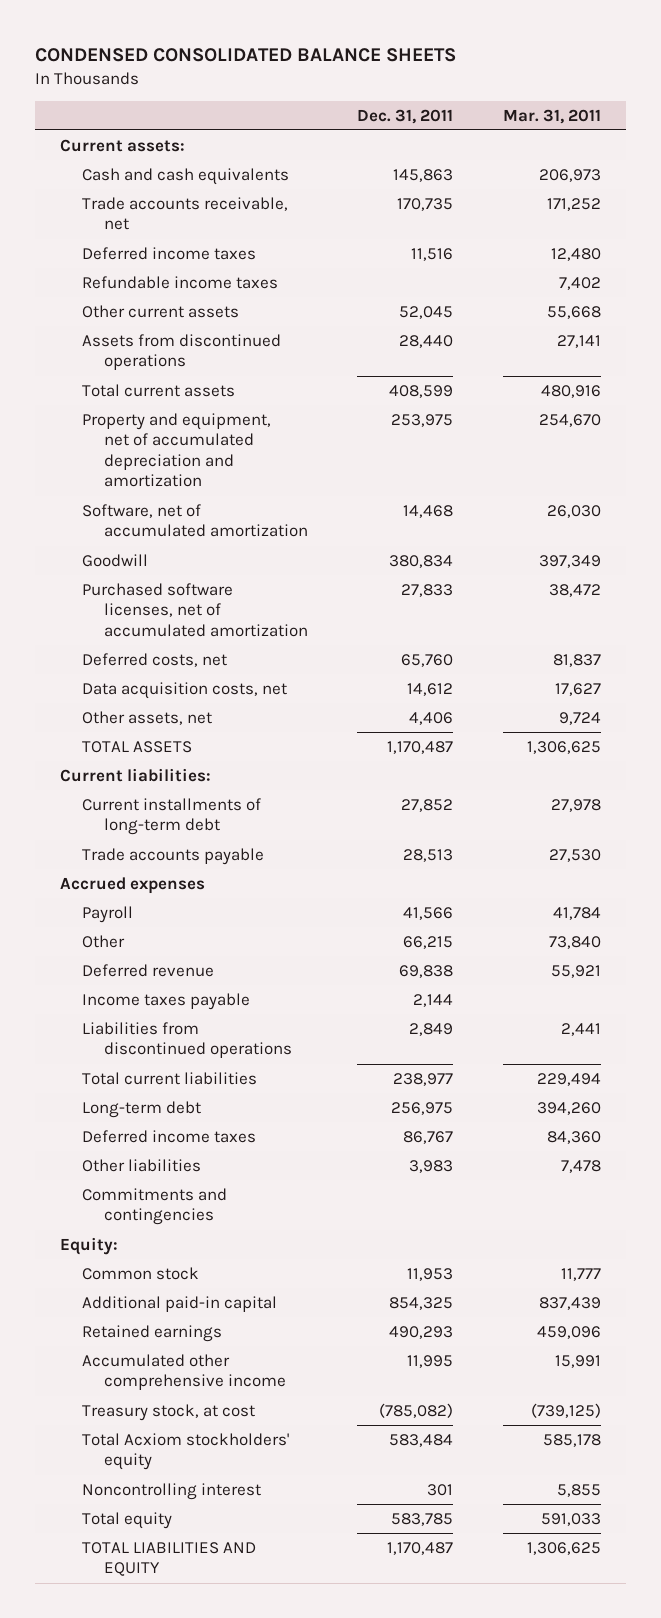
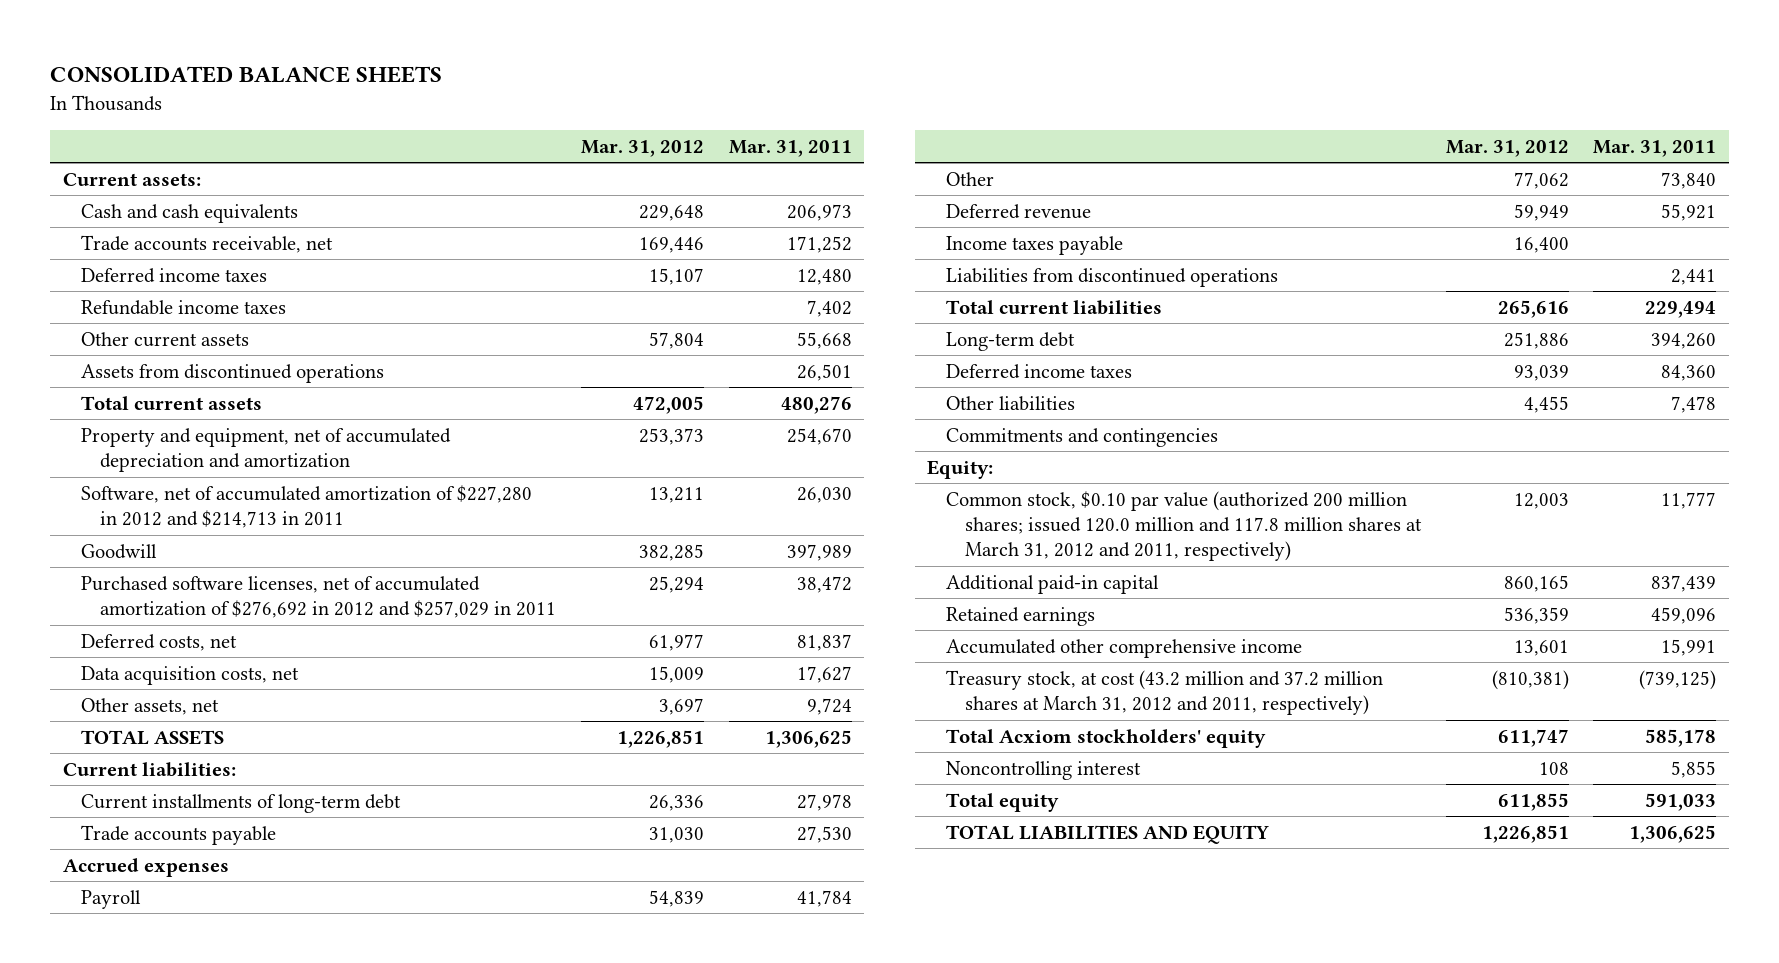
[34,47,456,62] CONDENSED CONSOLIDATED BALANCE SHEETS -> [50,66,443,84] CONSOLIDATED BALANCE SHEETS
[357,108,454,124] Dec. 31, 2011 -> none
none -> [580,139,704,157] Mar. 31, 2012
[557,334,602,348] 27,141 -> [796,363,852,381] 26,501
[541,384,602,398] 480,916 -> [780,395,852,414] 480,276
[81,503,308,538] Software, net of accumulated amortization -> [81,484,533,529] Software, net of accumulated amortization of $227,280 in 2012 and $214,713 in 2011
[539,554,602,568] 397,349 -> [786,543,852,561] 397,989
[81,582,308,637] Purchased software licenses, net of accumulated amortization -> [81,575,557,619] Purchased software licenses, net of accumulated amortization of $276,692 in 2012 and $257,029 in 2011
[81,1266,199,1280] Common stock -> [946,490,1422,562] Common stock, $0.10 par value (authorized 200 million shares; issued 120.0 million and 117.8 million shares at March 31, 2012 and 2011, respectively)
[81,1403,255,1421] Treasury stock, at cost -> [946,669,1384,716] Treasury stock, at cost (43.2 million and 37.2 million shares at March 31, 2012 and 2011, respectively)

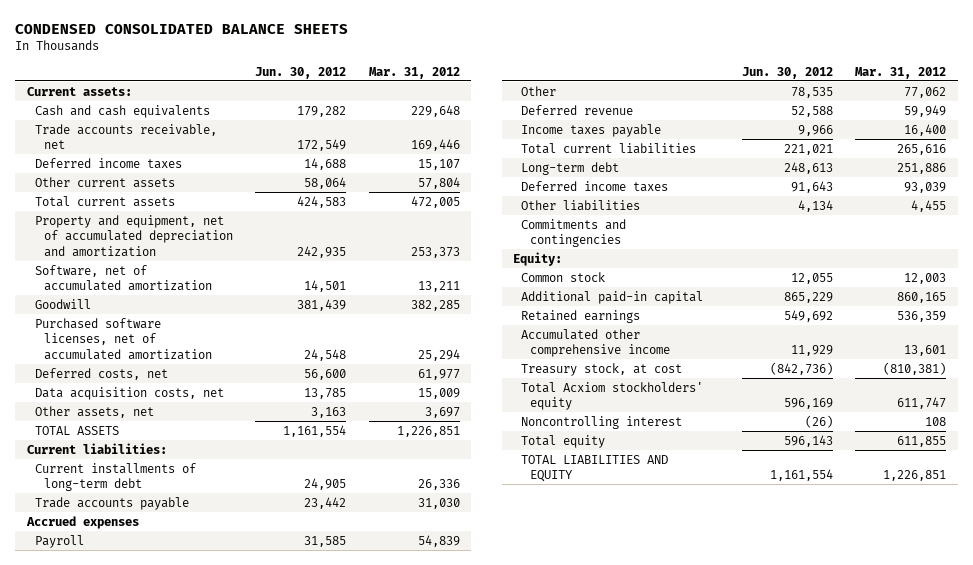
[50,66,443,84] CONSOLIDATED BALANCE SHEETS -> [15,23,349,34] CONDENSED CONSOLIDATED BALANCE SHEETS
[728,139,852,157] Mar. 31, 2011 -> none
none -> [255,66,347,79] Jun. 30, 2012
[81,299,287,315] Refundable income taxes -> none
[81,363,385,383] Assets from discontinued operations -> none
[81,484,533,529] Software, net of accumulated amortization of $227,280 in 2012 and $214,713 in 2011 -> [35,264,212,292] Software, net of accumulated amortization
[81,575,557,619] Purchased software licenses, net of accumulated amortization of $276,692 in 2012 and $257,029 in 2011 -> [35,317,212,360] Purchased software licenses, net of accumulated amortization
[946,267,1279,287] Liabilities from discontinued operations -> none
[946,490,1422,562] Common stock, $0.10 par value (authorized 200 million shares; issued 120.0 million and 117.8 million shares at March 31, 2012 and 2011, respectively) -> [521,271,606,282] Common stock
[946,669,1384,716] Treasury stock, at cost (43.2 million and 37.2 million shares at March 31, 2012 and 2011, respectively) -> [521,362,683,376] Treasury stock, at cost

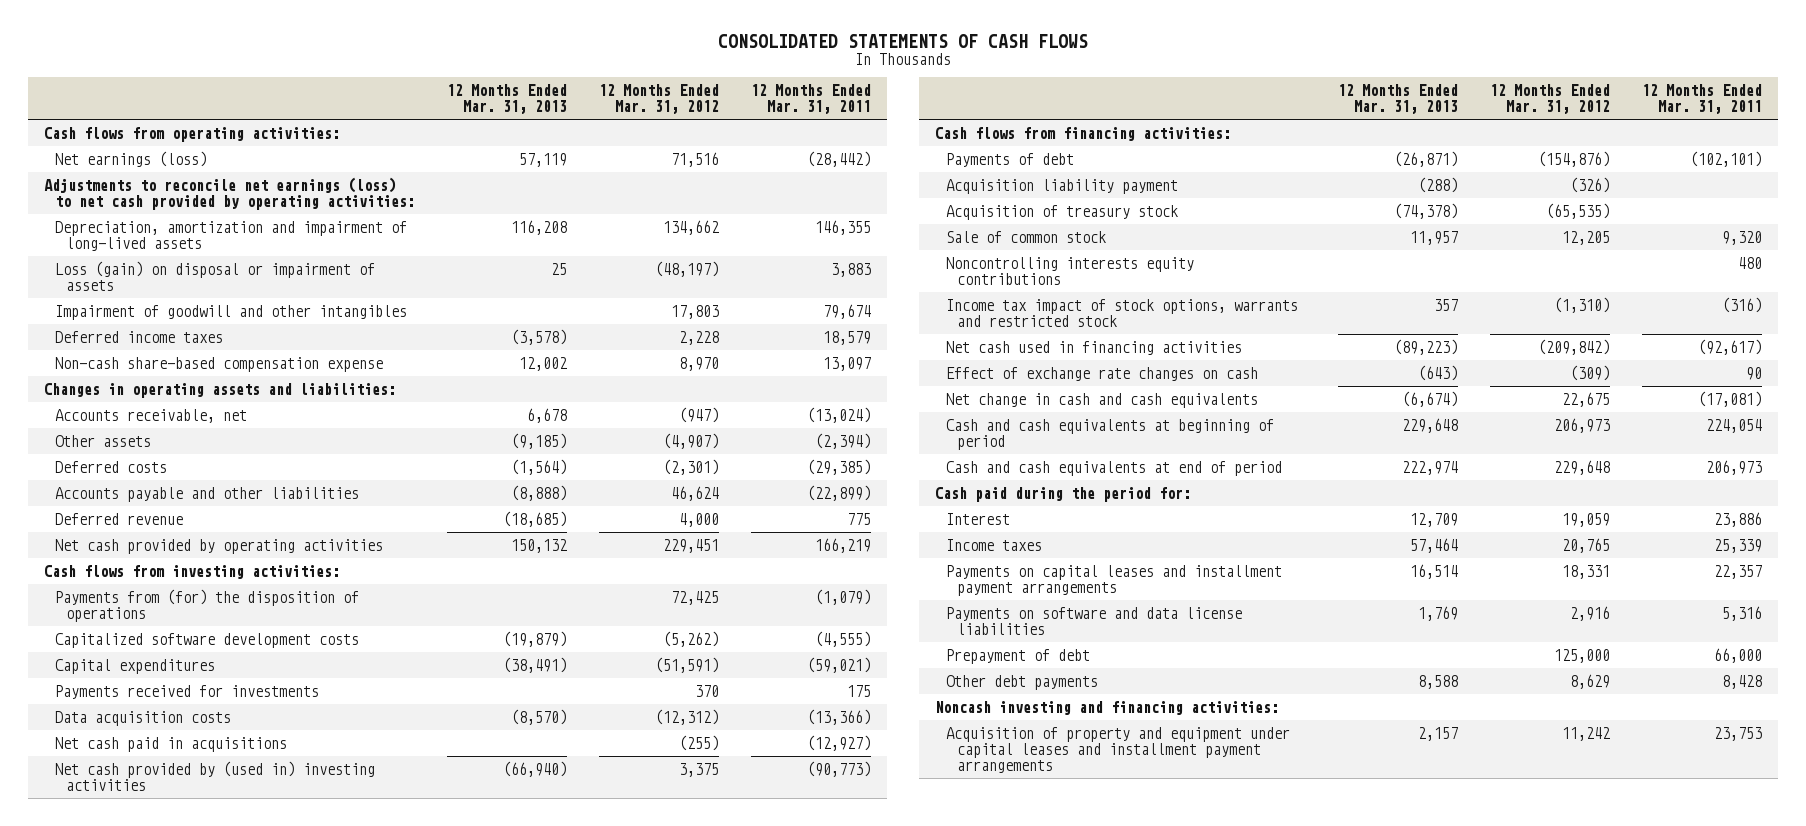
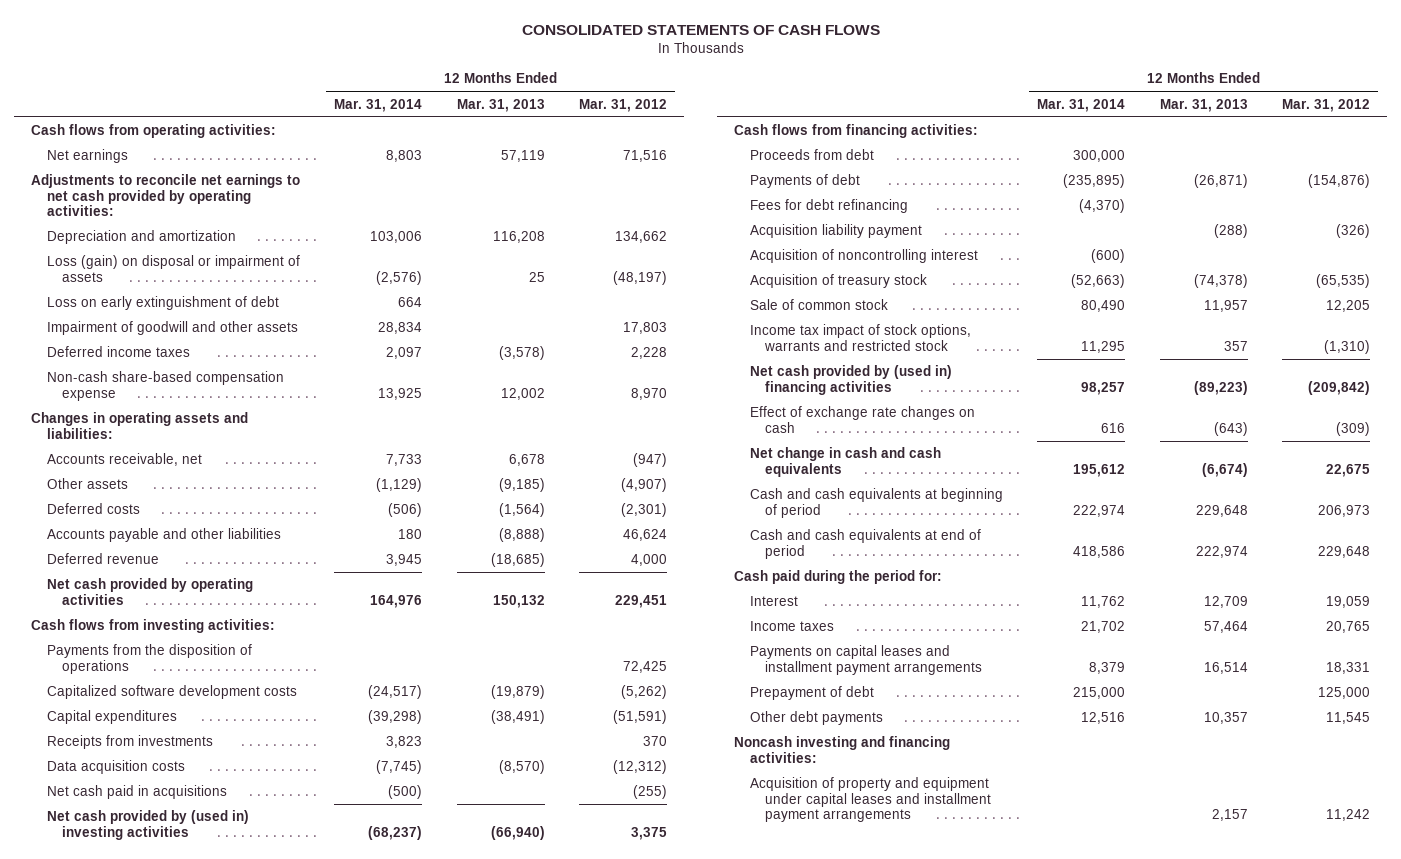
[751,84,872,115] 12 Months Ended Mar. 31, 2011 -> none
none -> [334,98,423,112] Mar. 31, 2014
[55,150,208,167] Net earnings (loss) -> [46,149,128,164] Net earnings
[43,176,416,210] Adjustments to reconcile net earnings (loss) to net cash provided by operating activities: -> [31,174,301,217] Adjustments to reconcile net earnings to net cash provided by operating activities:
[55,220,408,251] Depreciation, amortization and impairment of long-lived assets -> [46,230,236,245] Depreciation and amortization
none -> [46,296,279,311] Loss on early extinguishment of debt
[55,304,408,320] Impairment of goodwill and other intangibles -> [46,321,298,336] Impairment of goodwill and other assets
[55,588,360,622] Payments from (for) the disposition of operations -> [46,644,252,674] Payments from the disposition of operations
[55,684,320,699] Payments received for investments -> [46,735,213,750] Receipts from investments
none -> [749,149,874,161] Proceeds from debt
none -> [749,199,908,214] Fees for debt refinancing
none -> [749,249,978,264] Acquisition of noncontrolling interest
[946,256,1195,285] Noncontrolling interests equity contributions -> none
[946,340,1243,355] Net cash used in financing activities -> [749,365,952,395] Net cash provided by (used in) financing activities
[946,606,1243,635] Payments on software and data license liabilities -> none
[1418,674,1459,689] 8,588 -> [1203,712,1248,725] 10,357
[1570,673,1611,689] 8,629 -> [1325,712,1370,725] 11,545

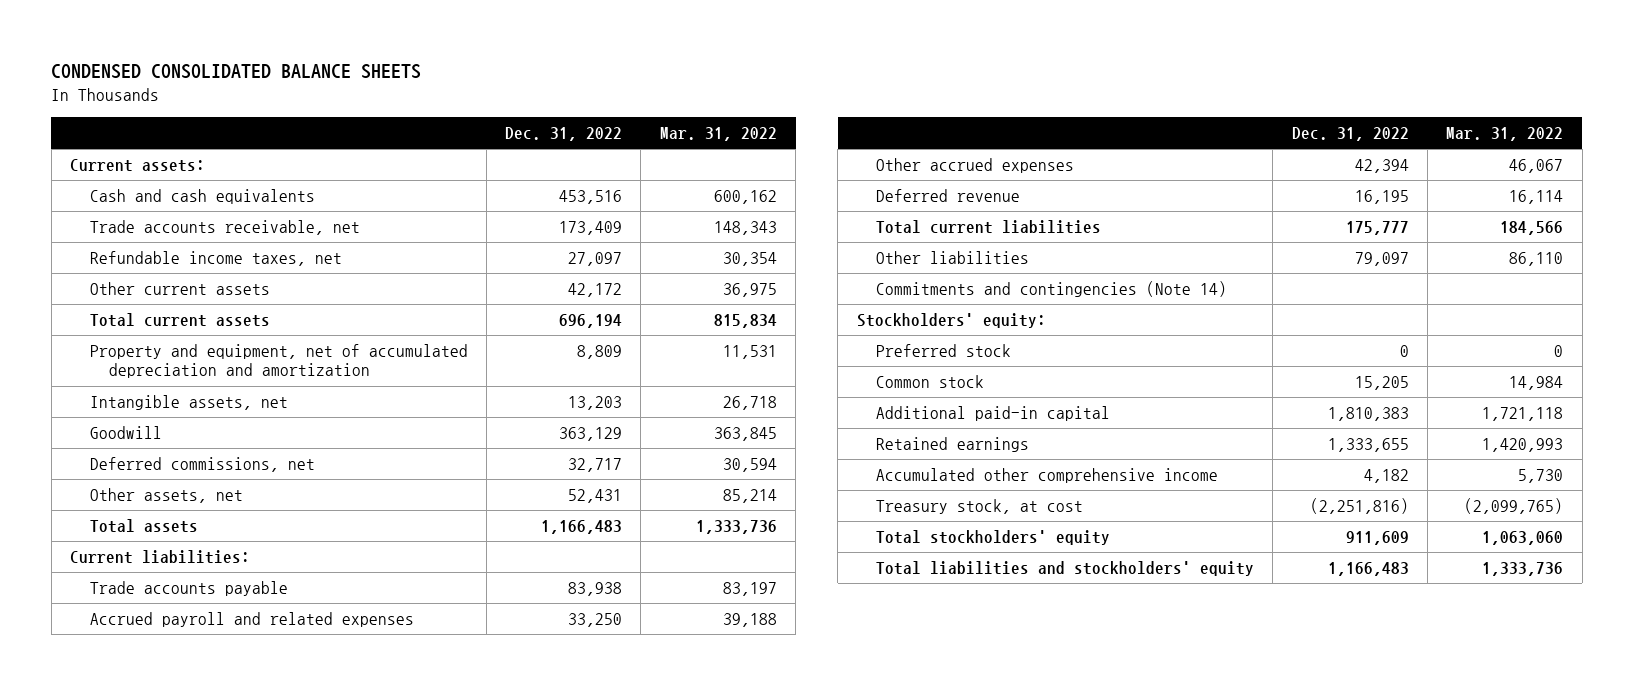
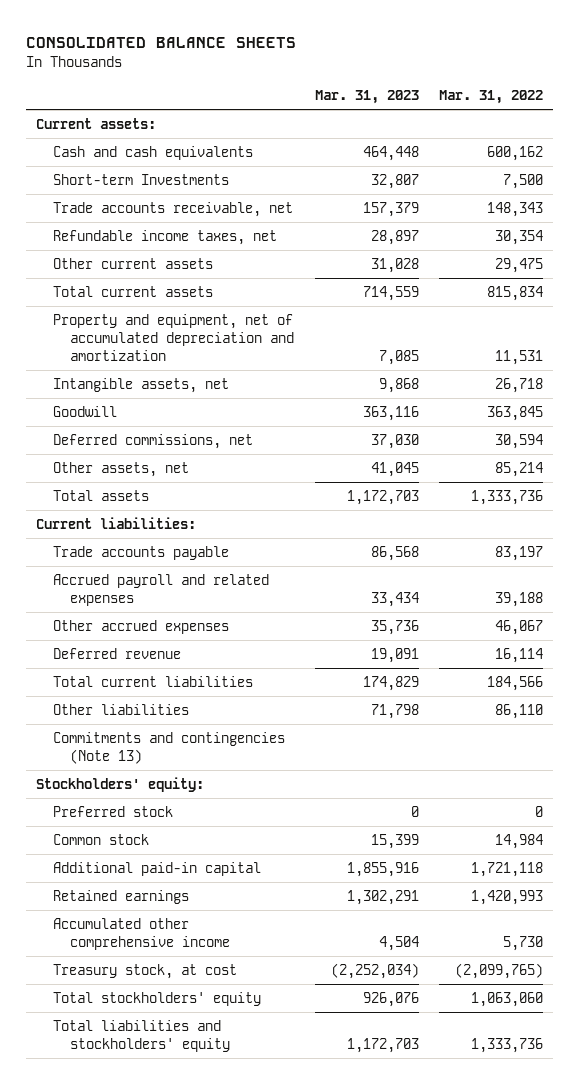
[51,64,422,80] CONDENSED CONSOLIDATED BALANCE SHEETS -> [25,36,296,48] CONSOLIDATED BALANCE SHEETS
[505,127,623,142] Dec. 31, 2022 -> none
none -> [314,90,419,105] Mar. 31, 2023
none -> [53,174,230,186] Short-term Investments
[722,282,777,297] 36,975 -> [494,258,543,274] 29,475
[876,280,1228,297] Commitments and contingencies (Note 14) -> [53,732,286,764] Commitments and contingencies (Note 13)

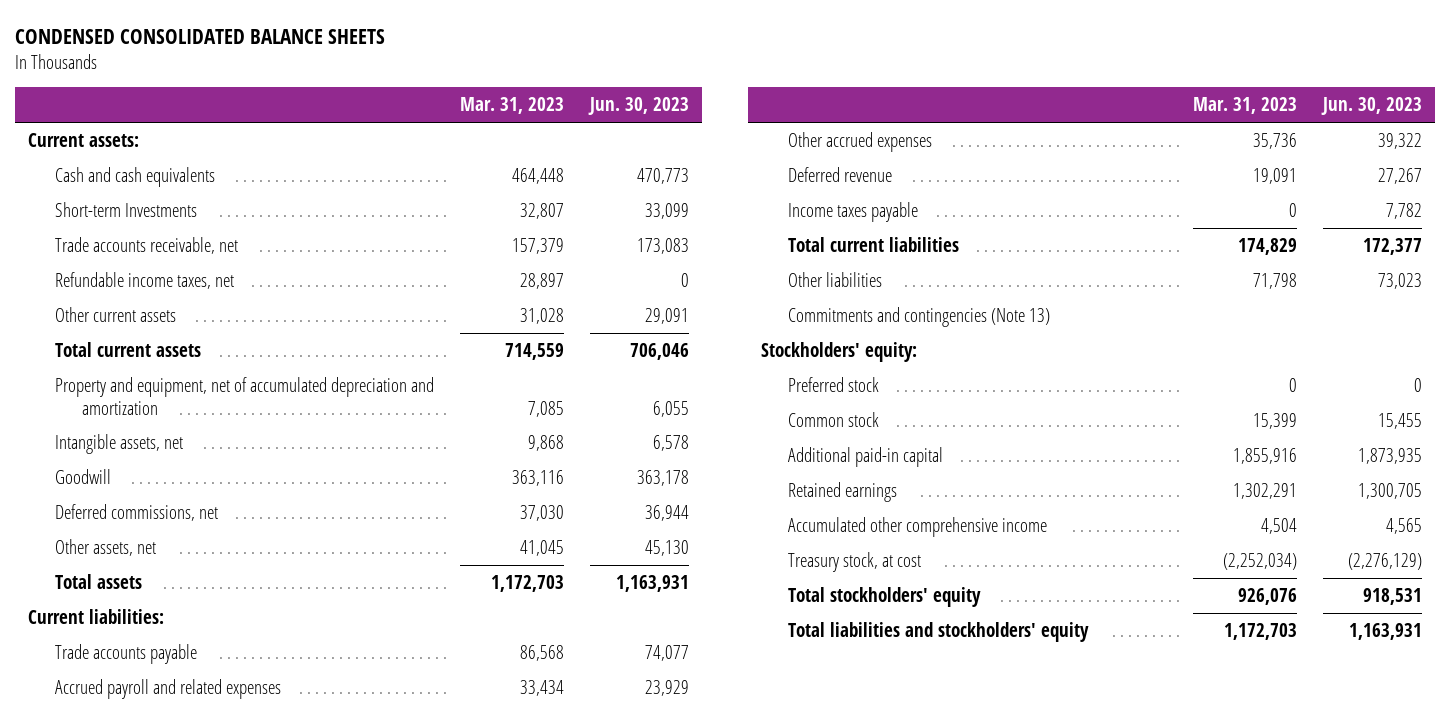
[25,36,296,48] CONSOLIDATED BALANCE SHEETS -> [15,28,386,44] CONDENSED CONSOLIDATED BALANCE SHEETS
[438,90,543,105] Mar. 31, 2022 -> none
none -> [588,97,690,116] Jun. 30, 2023
none -> [788,201,919,222] Income taxes payable

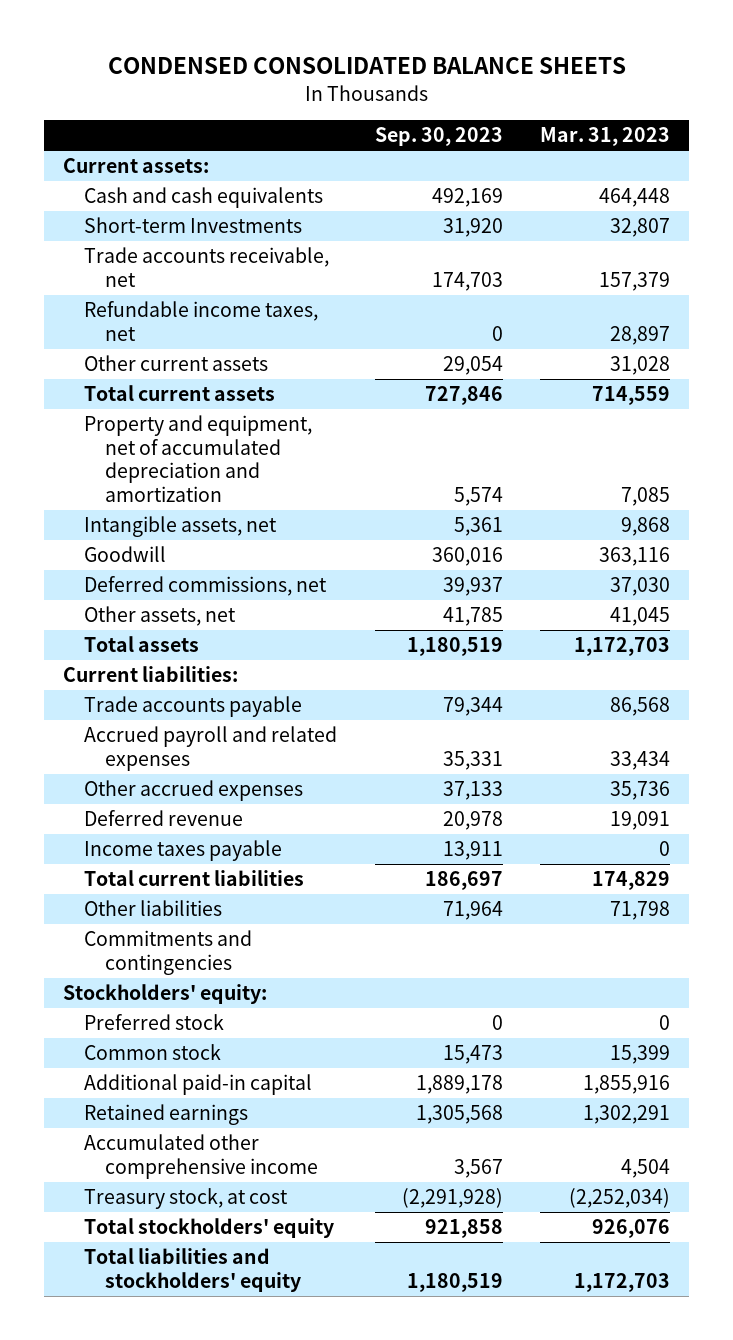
[588,97,690,116] Jun. 30, 2023 -> none
none -> [374,127,503,147] Sep. 30, 2023
[788,306,1051,327] Commitments and contingencies (Note 13) -> [83,930,252,975] Commitments and contingencies

